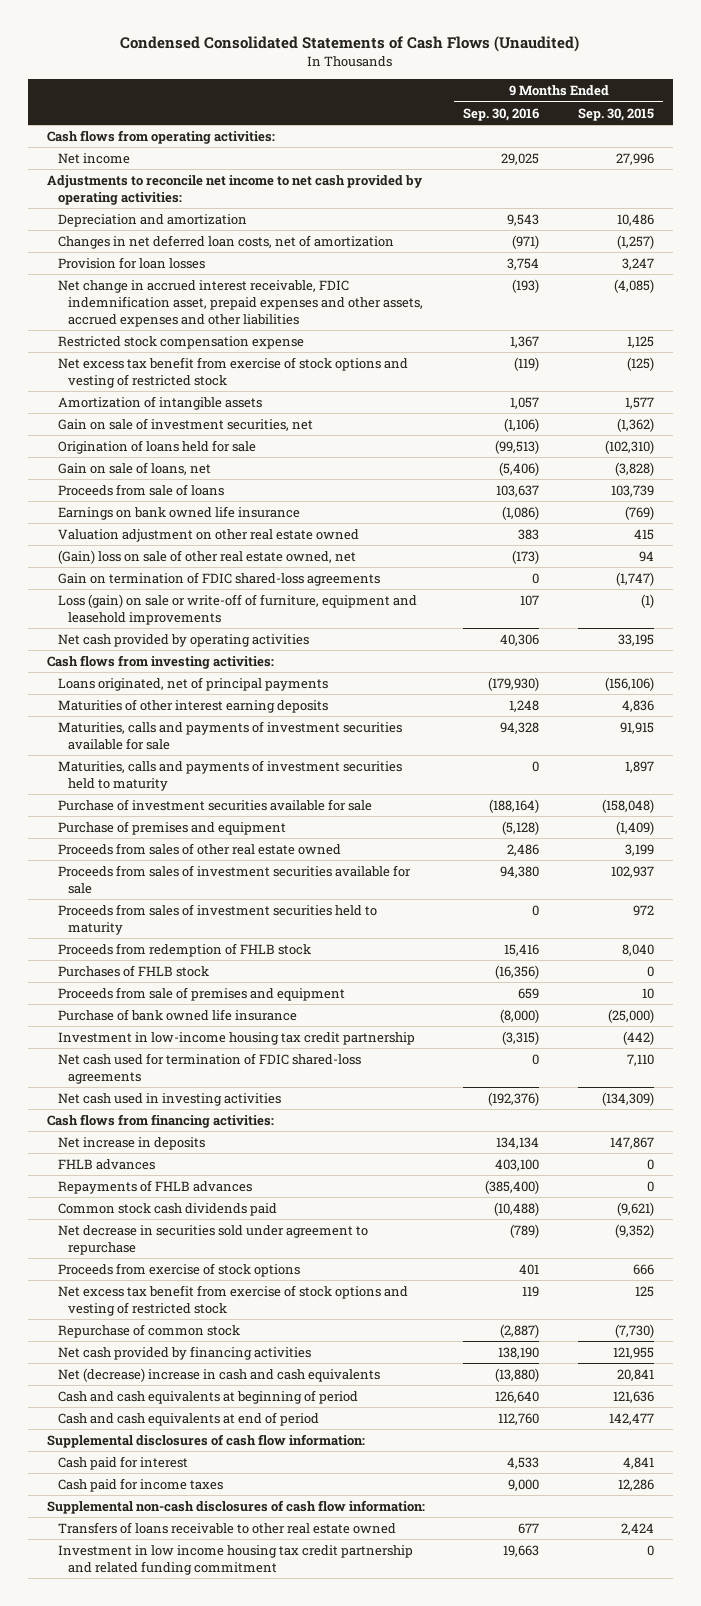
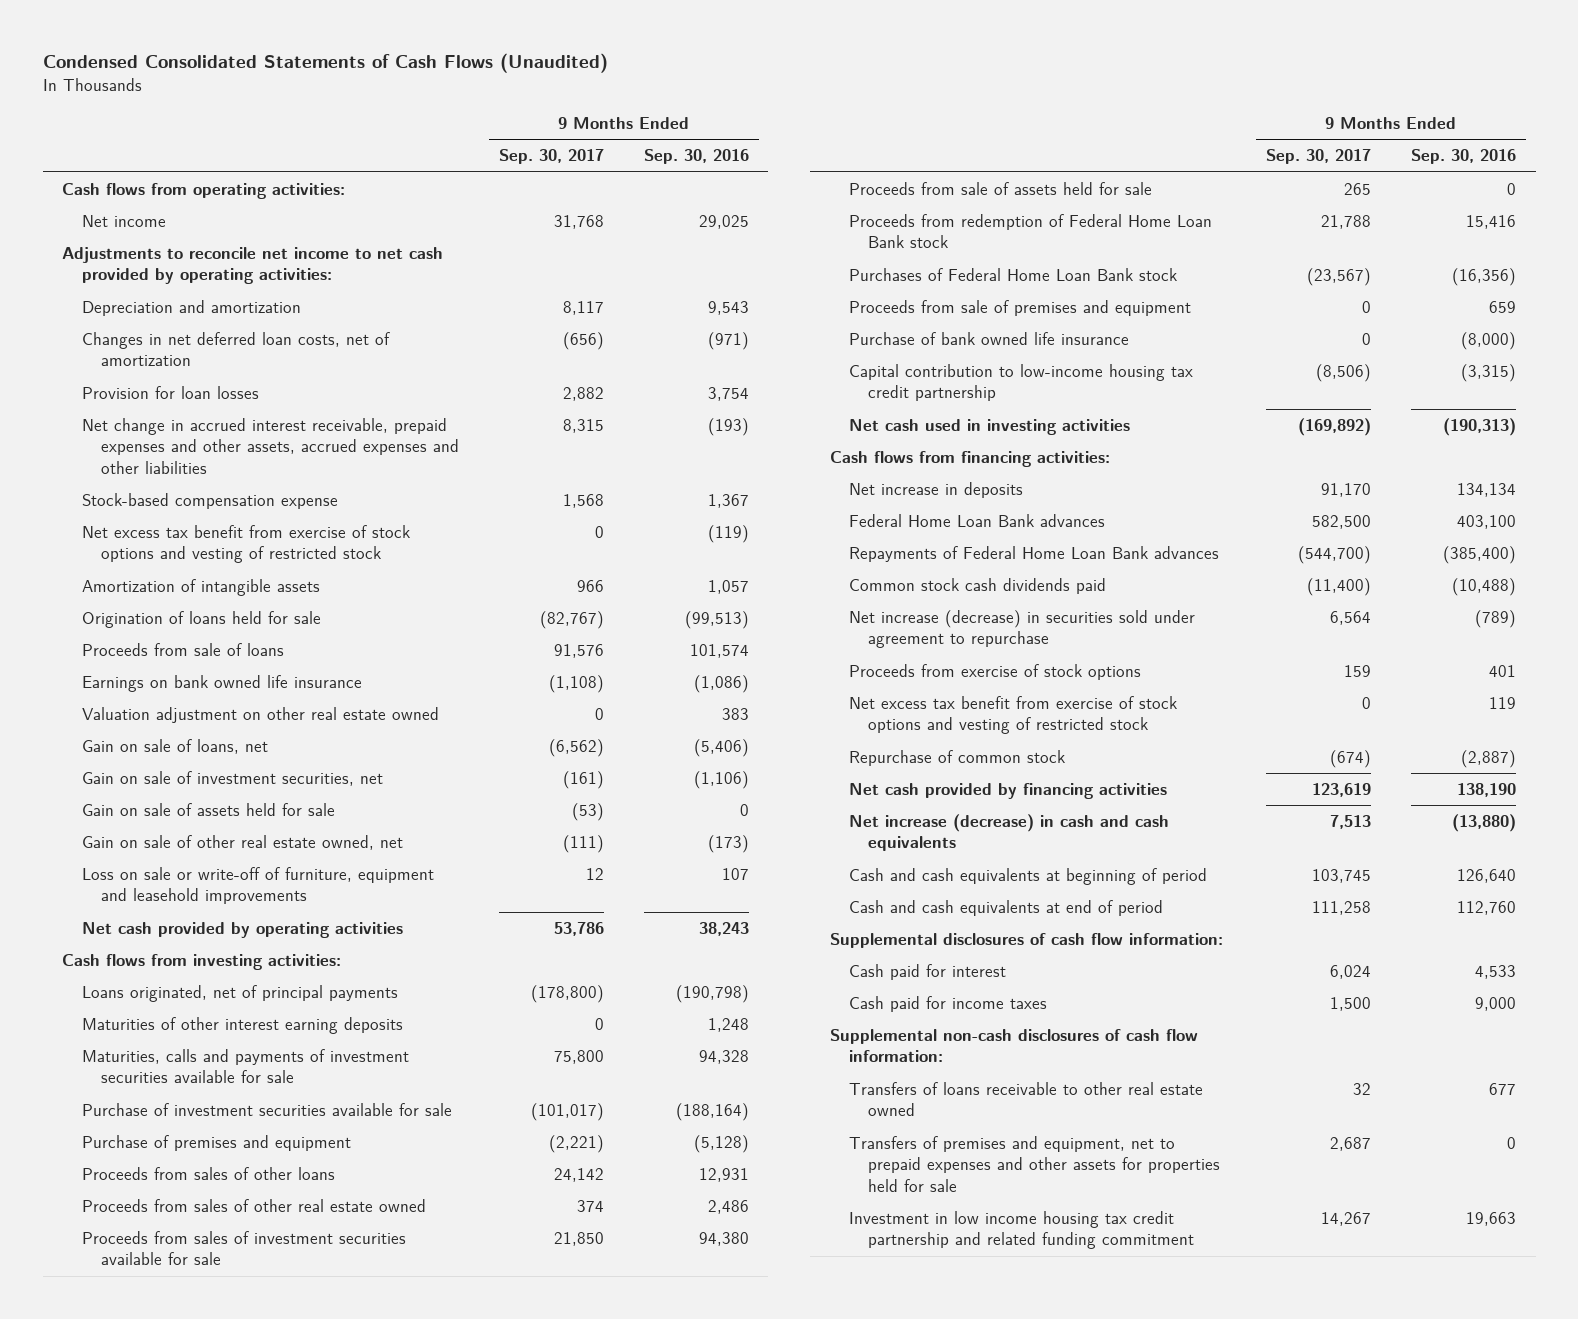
[577,107,654,121] Sep. 30, 2015 -> none
none -> [498,149,604,165] Sep. 30, 2017
[57,279,424,327] Net change in accrued interest receivable, FDIC indemnification asset, prepaid expenses and other assets, accrued expenses and other liabilities -> [81,417,459,474] Net change in accrued interest receivable, prepaid expenses and other assets, accrued expenses and other liabilities
[57,335,304,349] Restricted stock compensation expense -> [81,492,338,509] Stock-based compensation expense
[496,484,540,497] 103,637 -> [689,643,749,658] 101,574
[57,571,380,586] Gain on termination of FDIC shared-loss agreements -> none
[57,461,211,475] Gain on sale of loans, net -> [81,738,268,754] Gain on sale of loans, net
[57,417,313,431] Gain on sale of investment securities, net -> [81,770,383,786] Gain on sale of investment securities, net
none -> [81,802,335,816] Gain on sale of assets held for sale
[57,549,356,564] (Gain) loss on sale of other real estate owned, net -> [81,834,403,850] Gain on sale of other real estate owned, net
[57,593,417,625] Loss (gain) on sale or write-off of furniture, equipment and leasehold improvements -> [81,866,434,905] Loss on sale or write-off of furniture, equipment and leasehold improvements
[500,633,540,646] 40,306 -> [698,921,749,936] 38,243
[488,676,540,691] (179,930) -> [675,984,749,1003] (190,798)
[57,759,402,791] Maturities, calls and payments of investment securities held to maturity -> none
none -> [81,1166,335,1180] Proceeds from sales of other loans
[57,903,377,935] Proceeds from sales of investment securities held to maturity -> none
none -> [849,181,1153,195] Proceeds from sale of assets held for sale
[57,942,311,957] Proceeds from redemption of FHLB stock -> [849,213,1213,249] Proceeds from redemption of Federal Home Loan Bank stock
[57,964,209,977] Purchases of FHLB stock -> [849,267,1178,281] Purchases of Federal Home Loan Bank stock
[57,1052,361,1084] Net cash used for termination of FDIC shared-loss agreements -> none
[57,1031,415,1045] Investment in low-income housing tax credit partnership -> [849,363,1194,402] Capital contribution to low-income housing tax credit partnership
[488,1091,540,1106] (192,376) -> [1443,417,1517,436] (190,313)
[57,1158,155,1170] FHLB advances -> [849,513,1106,527] Federal Home Loan Bank advances
[57,1179,252,1194] Repayments of FHLB advances -> [849,545,1220,562] Repayments of Federal Home Loan Bank advances
[57,1224,368,1255] Net decrease in securities sold under agreement to repurchase -> [849,609,1196,649] Net increase (decrease) in securities sold under agreement to repurchase
[57,1367,380,1382] Net (decrease) increase in cash and cash equivalents -> [849,813,1170,852] Net increase (decrease) in cash and cash equivalents
none -> [849,1135,1221,1192] Transfers of premises and equipment, net to prepaid expenses and other assets for properties held for sale

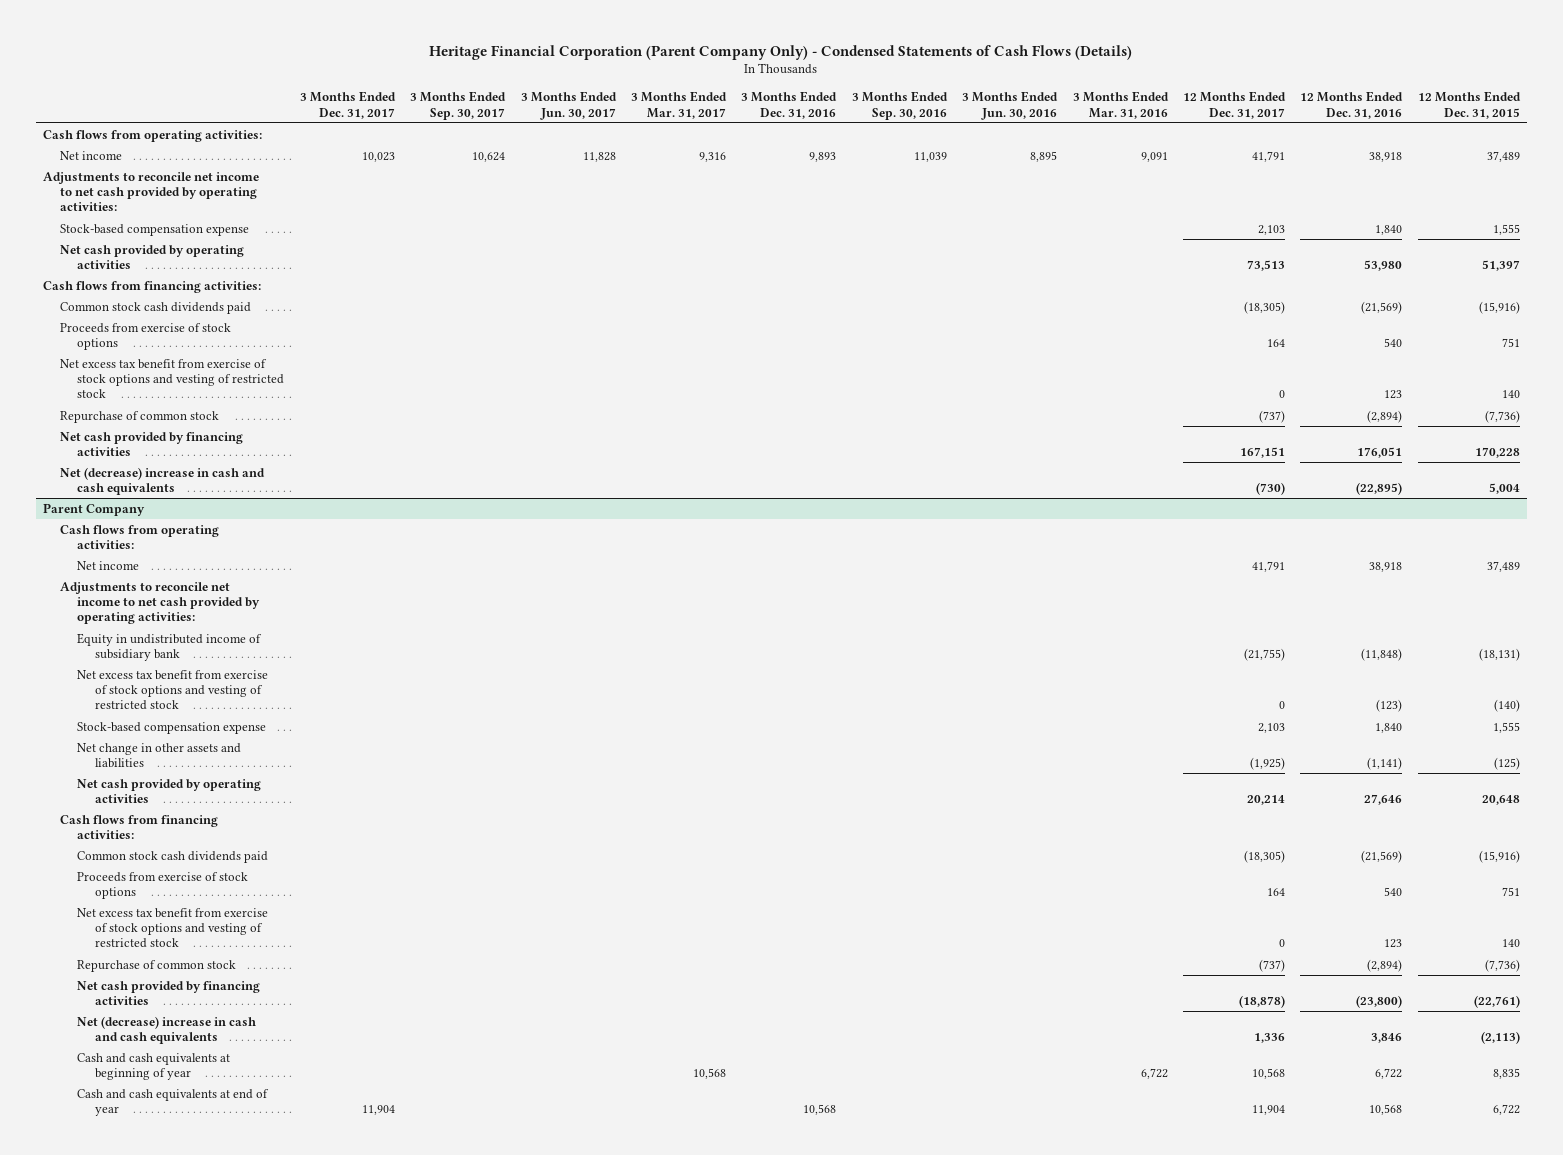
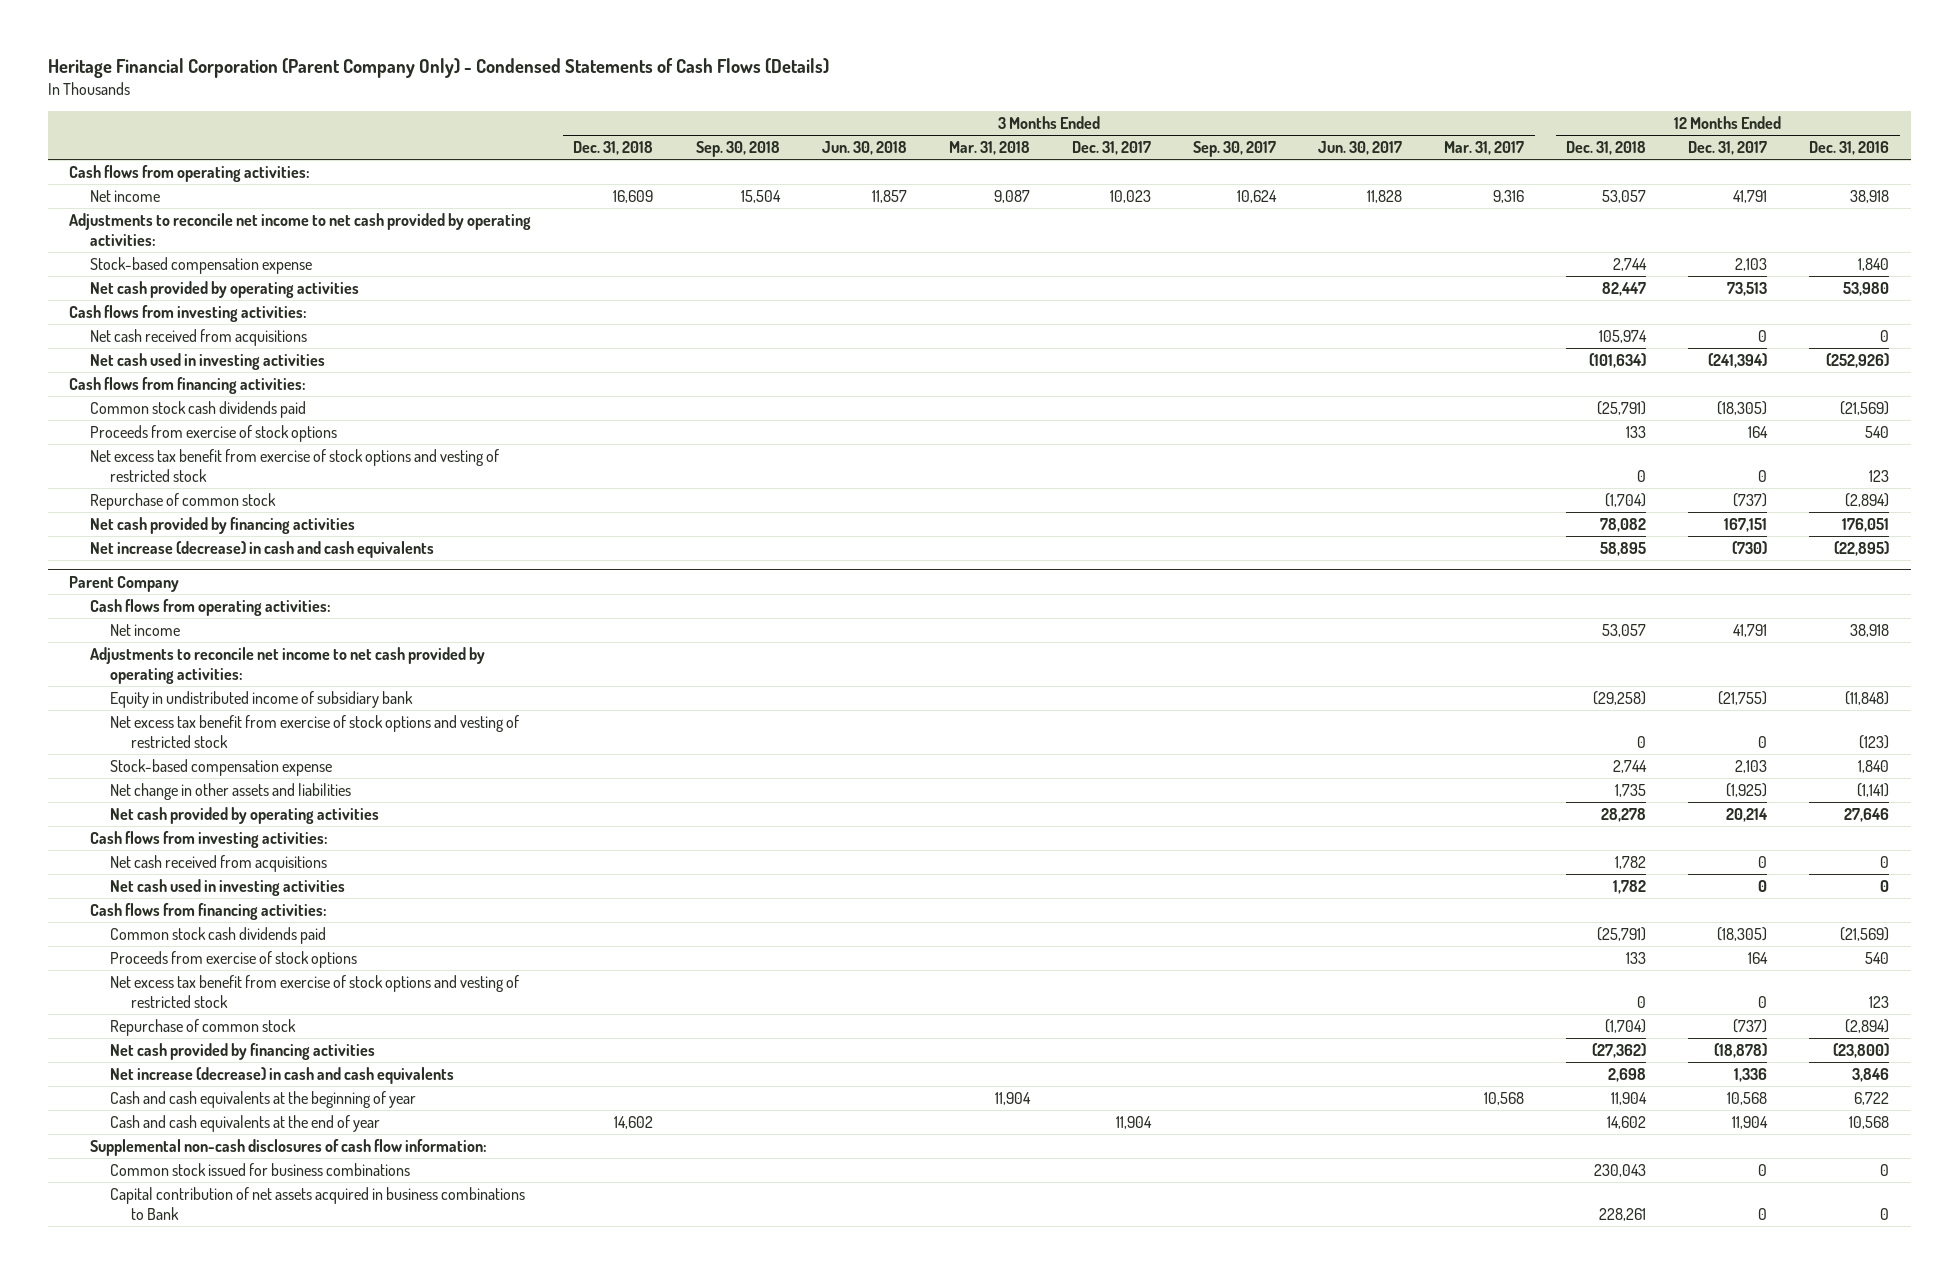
[741,91,838,119] 3 Months Ended Dec. 31, 2016 -> none
[851,91,948,120] 3 Months Ended Sep. 30, 2016 -> none
[962,91,1059,120] 3 Months Ended Jun. 30, 2016 -> none
[1072,91,1169,119] 3 Months Ended Mar. 31, 2016 -> none
[1417,91,1521,119] 12 Months Ended Dec. 31, 2015 -> none
none -> [573,141,654,156] Dec. 31, 2018
none -> [695,141,780,158] Sep. 30, 2018
none -> [821,141,907,156] Jun. 30, 2018
none -> [948,141,1030,156] Mar. 31, 2018
none -> [1566,141,1647,156] Dec. 31, 2018
none -> [69,304,308,322] Cash flows from investing activities:
none -> [89,328,307,346] Net cash received from acquisitions
none -> [89,352,325,370] Net cash used in investing activities
[60,466,266,496] Net (decrease) increase in cash and cash equivalents -> [89,540,434,558] Net increase (decrease) in cash and cash equivalents
none -> [89,830,328,848] Cash flows from investing activities:
none -> [110,854,328,872] Net cash received from acquisitions
none -> [110,878,346,896] Net cash used in investing activities
[77,1015,257,1045] Net (decrease) increase in cash and cash equivalents -> [110,1066,455,1084] Net increase (decrease) in cash and cash equivalents
[77,1052,231,1081] Cash and cash equivalents at beginning of year -> [110,1090,417,1108] Cash and cash equivalents at the beginning of year
[77,1088,270,1117] Cash and cash equivalents at end of year -> [110,1114,381,1132] Cash and cash equivalents at the end of year
none -> [89,1138,487,1156] Supplemental non-cash disclosures of cash flow information:
none -> [110,1162,411,1176] Common stock issued for business combinations
none -> [110,1186,526,1220] Capital contribution of net assets acquired in business combinations to Bank

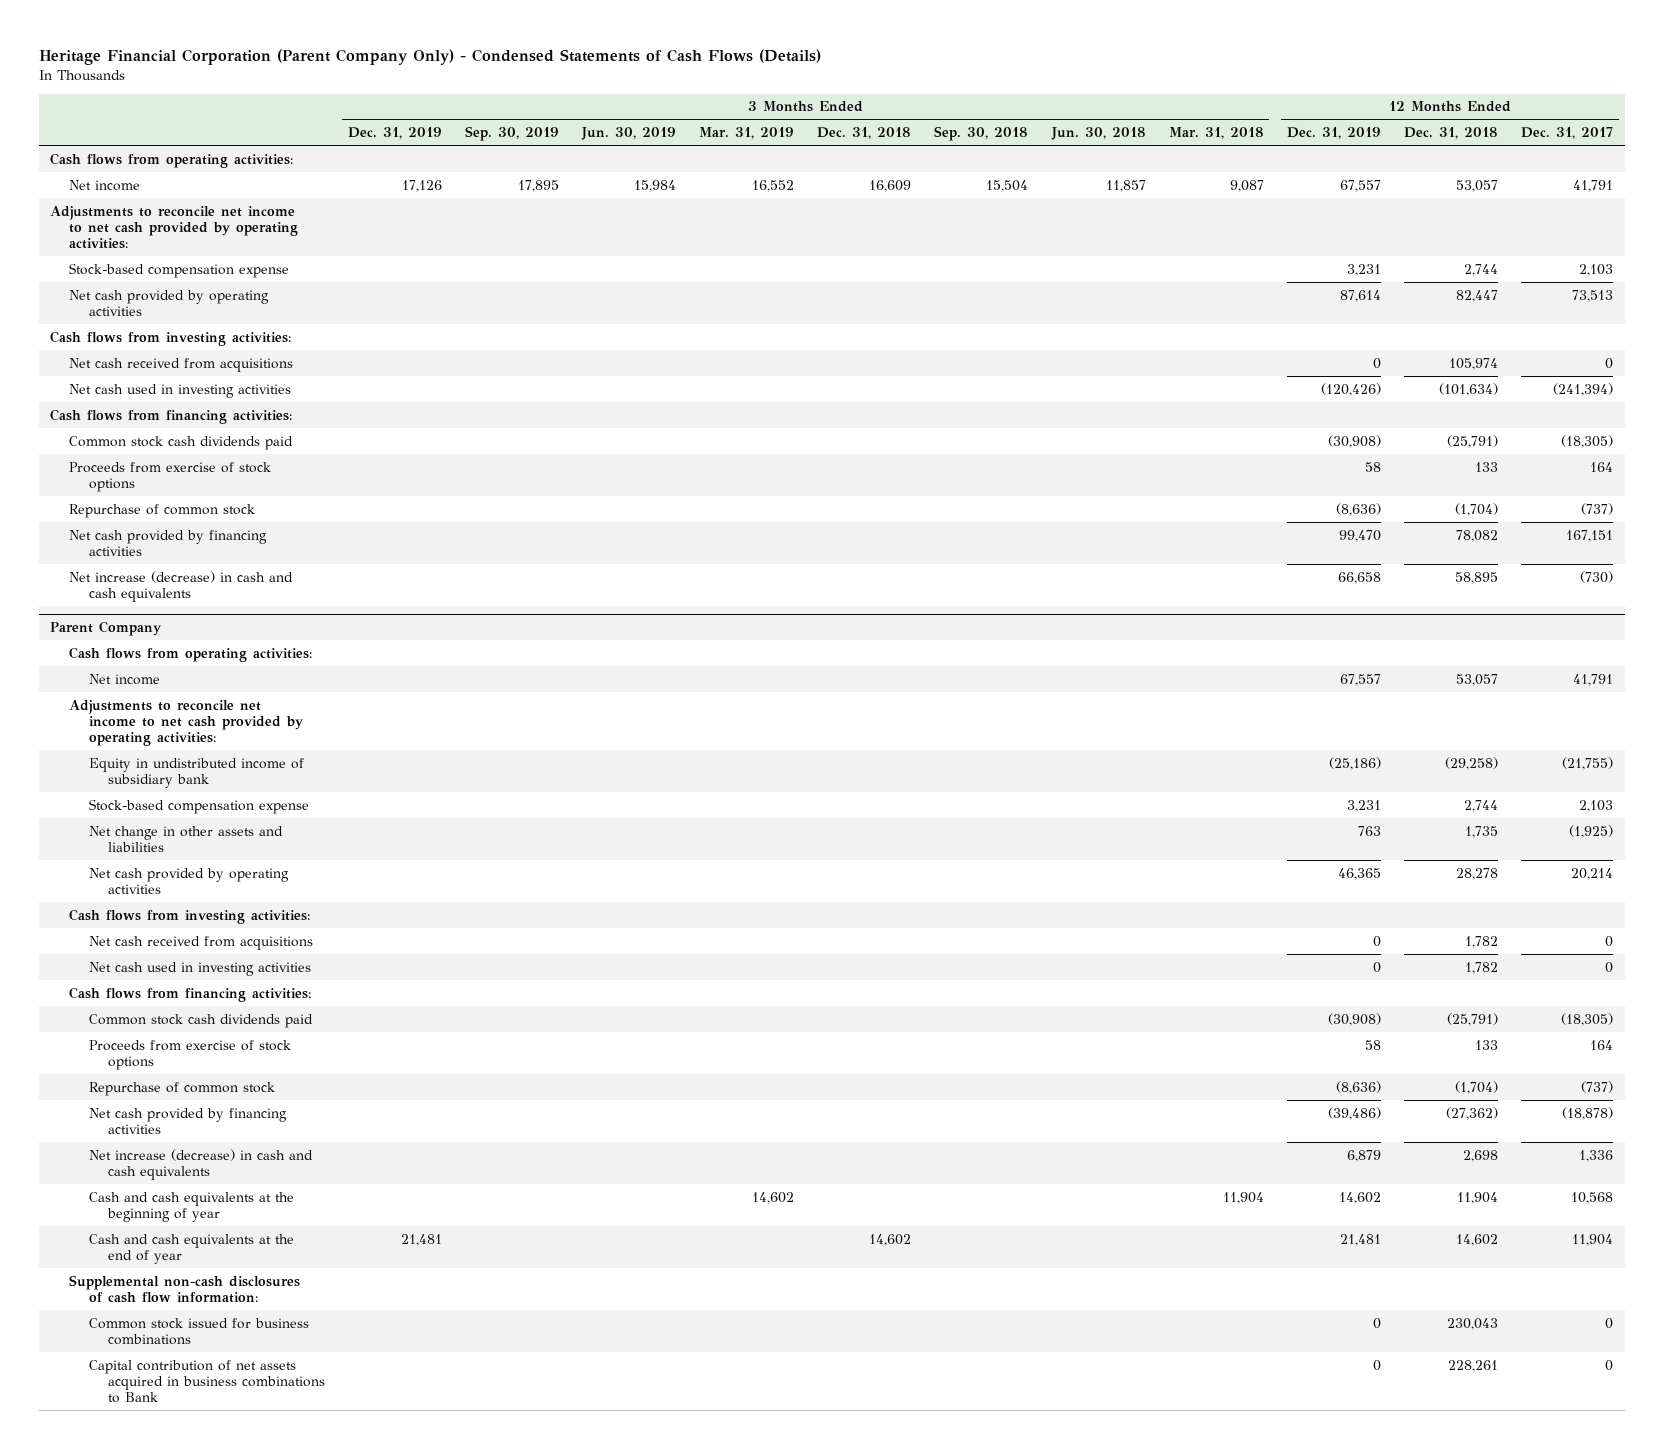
[1071,141,1151,156] Dec. 31, 2017 -> none
[1192,141,1276,158] Sep. 30, 2017 -> none
[1318,141,1403,156] Jun. 30, 2017 -> none
[1444,141,1525,156] Mar. 31, 2017 -> none
[1809,141,1890,156] Dec. 31, 2016 -> none
none -> [347,127,442,140] Dec. 31, 2019
none -> [465,126,560,142] Sep. 30, 2019
none -> [581,127,677,141] Jun. 30, 2019
none -> [699,127,795,140] Mar. 31, 2019
none -> [1286,127,1381,140] Dec. 31, 2019
[89,448,499,482] Net excess tax benefit from exercise of stock options and vesting of restricted stock -> none
[110,714,520,748] Net excess tax benefit from exercise of stock options and vesting of restricted stock -> none
[110,974,520,1008] Net excess tax benefit from exercise of stock options and vesting of restricted stock -> none

